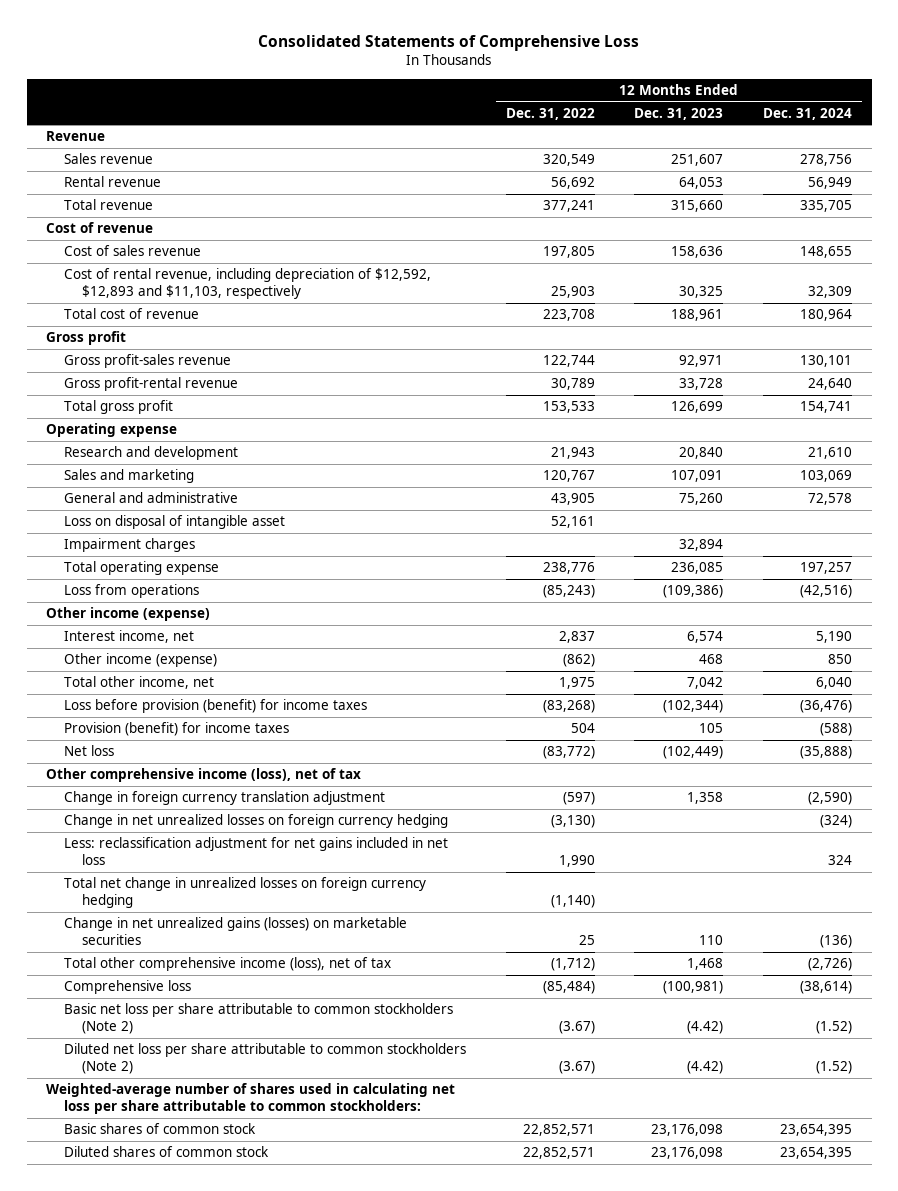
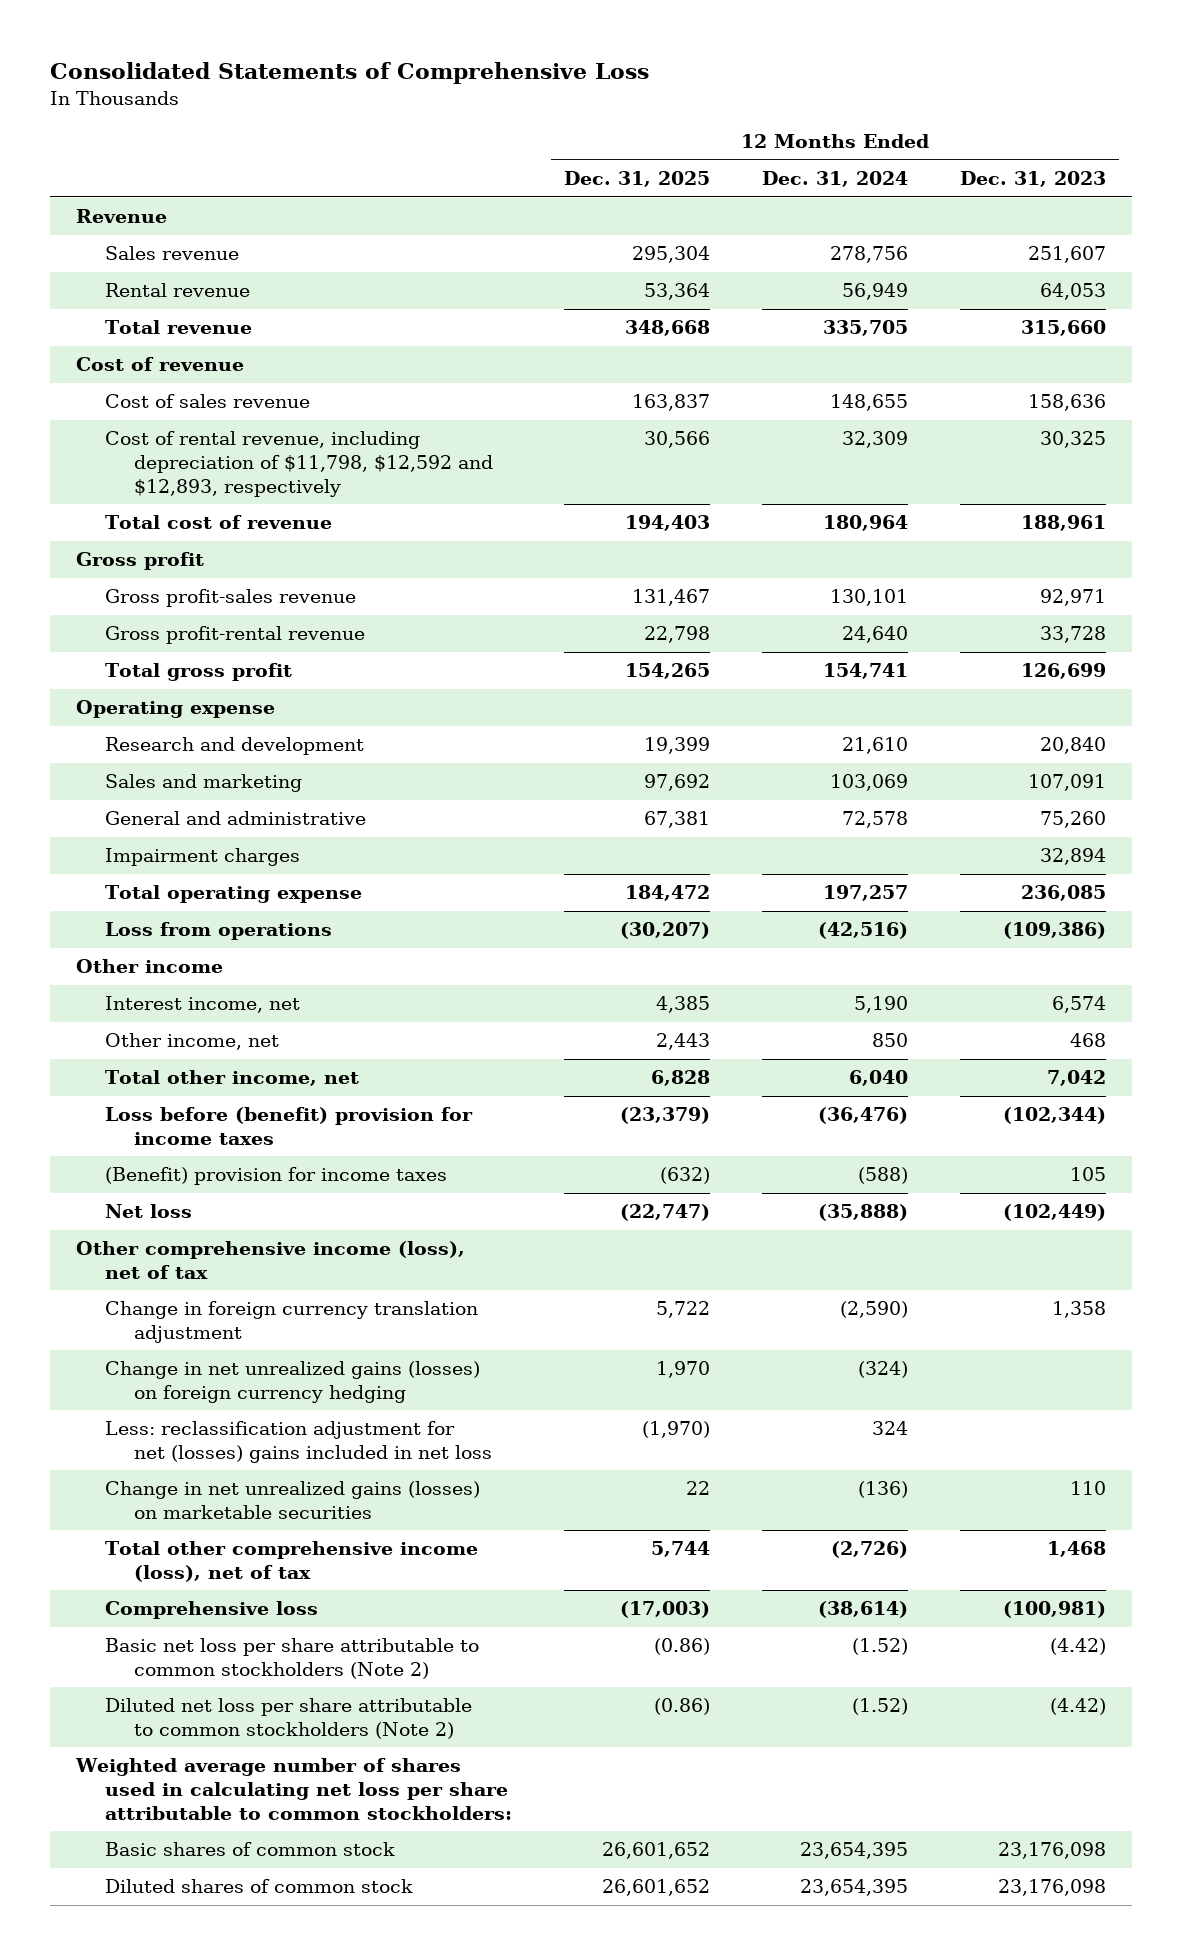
[505,107,595,120] Dec. 31, 2022 -> none
none -> [563,171,710,188] Dec. 31, 2025
[64,268,432,300] Cost of rental revenue, including depreciation of $12,592, $12,893 and $11,103, respectively -> [104,431,493,497] Cost of rental revenue, including depreciation of $11,798, $12,592 and $12,893, respectively
[64,515,286,530] Loss on disposal of intangible asset -> none
[46,607,211,622] Other income (expense) -> [76,959,224,974] Other income
[64,653,218,668] Other income (expense) -> [104,1033,279,1051] Other income, net
[64,699,368,714] Loss before provision (benefit) for income taxes -> [104,1107,473,1145] Loss before (benefit) provision for income taxes
[64,722,290,737] Provision (benefit) for income taxes -> [104,1167,447,1186] (Benefit) provision for income taxes
[64,877,427,909] Total net change in unrealized losses on foreign currency hedging -> none
[64,814,449,829] Change in net unrealized losses on foreign currency hedging -> [104,1361,480,1403] Change in net unrealized gains (losses) on foreign currency hedging
[64,837,449,866] Less: reclassification adjustment for net gains included in net loss -> [104,1421,492,1463] Less: reclassification adjustment for net (losses) gains included in net loss
[46,1083,456,1115] Weighted-average number of shares used in calculating net loss per share attributable to common stockholders: -> [75,1758,512,1820] Weighted average number of shares used in calculating net loss per share attributable to common stockholders:

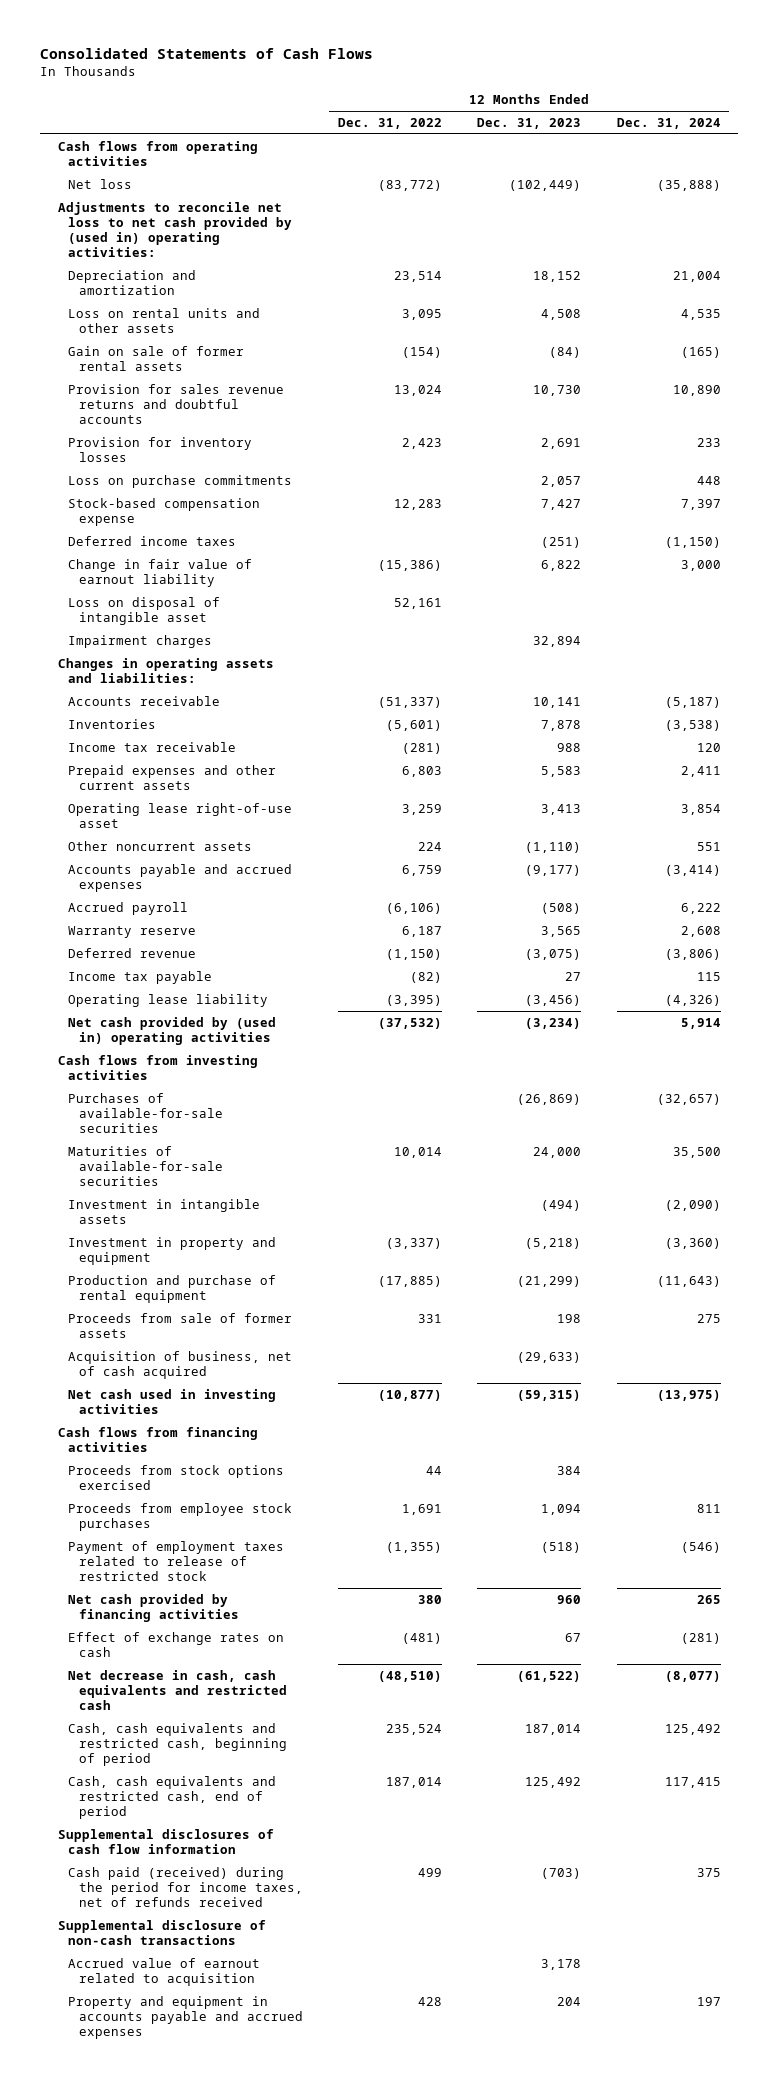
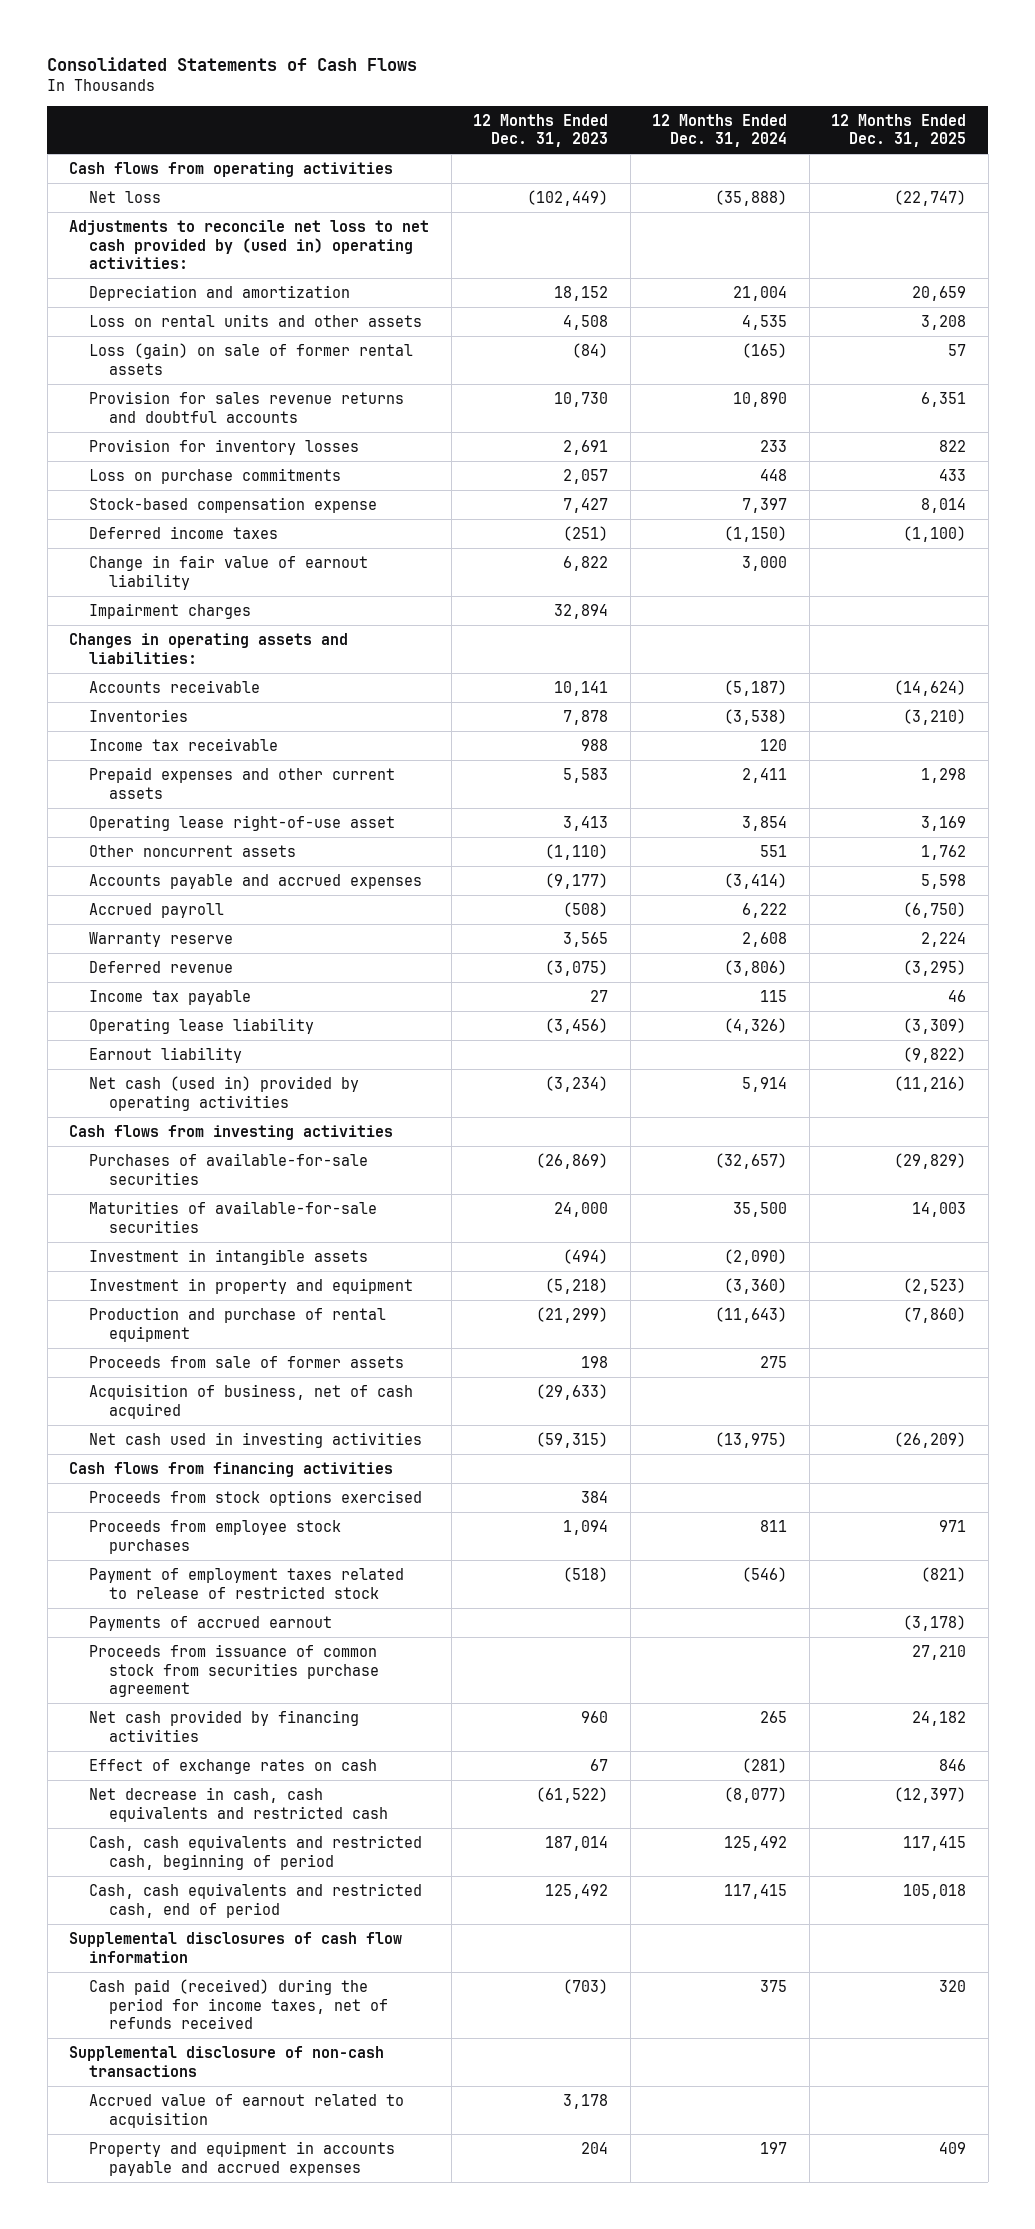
[337,117,442,129] Dec. 31, 2022 -> none
none -> [831,113,967,148] 12 Months Ended Dec. 31, 2025
[68,345,245,371] Gain on sale of former rental assets -> [89,342,414,375] Loss (gain) on sale of former rental assets
[68,596,221,625] Loss on disposal of intangible asset -> none
none -> [89,1046,243,1063] Earnout liability
[68,1016,277,1045] Net cash provided by (used in) operating activities -> [89,1075,360,1111] Net cash (used in) provided by operating activities
none -> [89,1615,333,1631] Payments of accrued earnout
none -> [89,1643,380,1698] Proceeds from issuance of common stock from securities purchase agreement

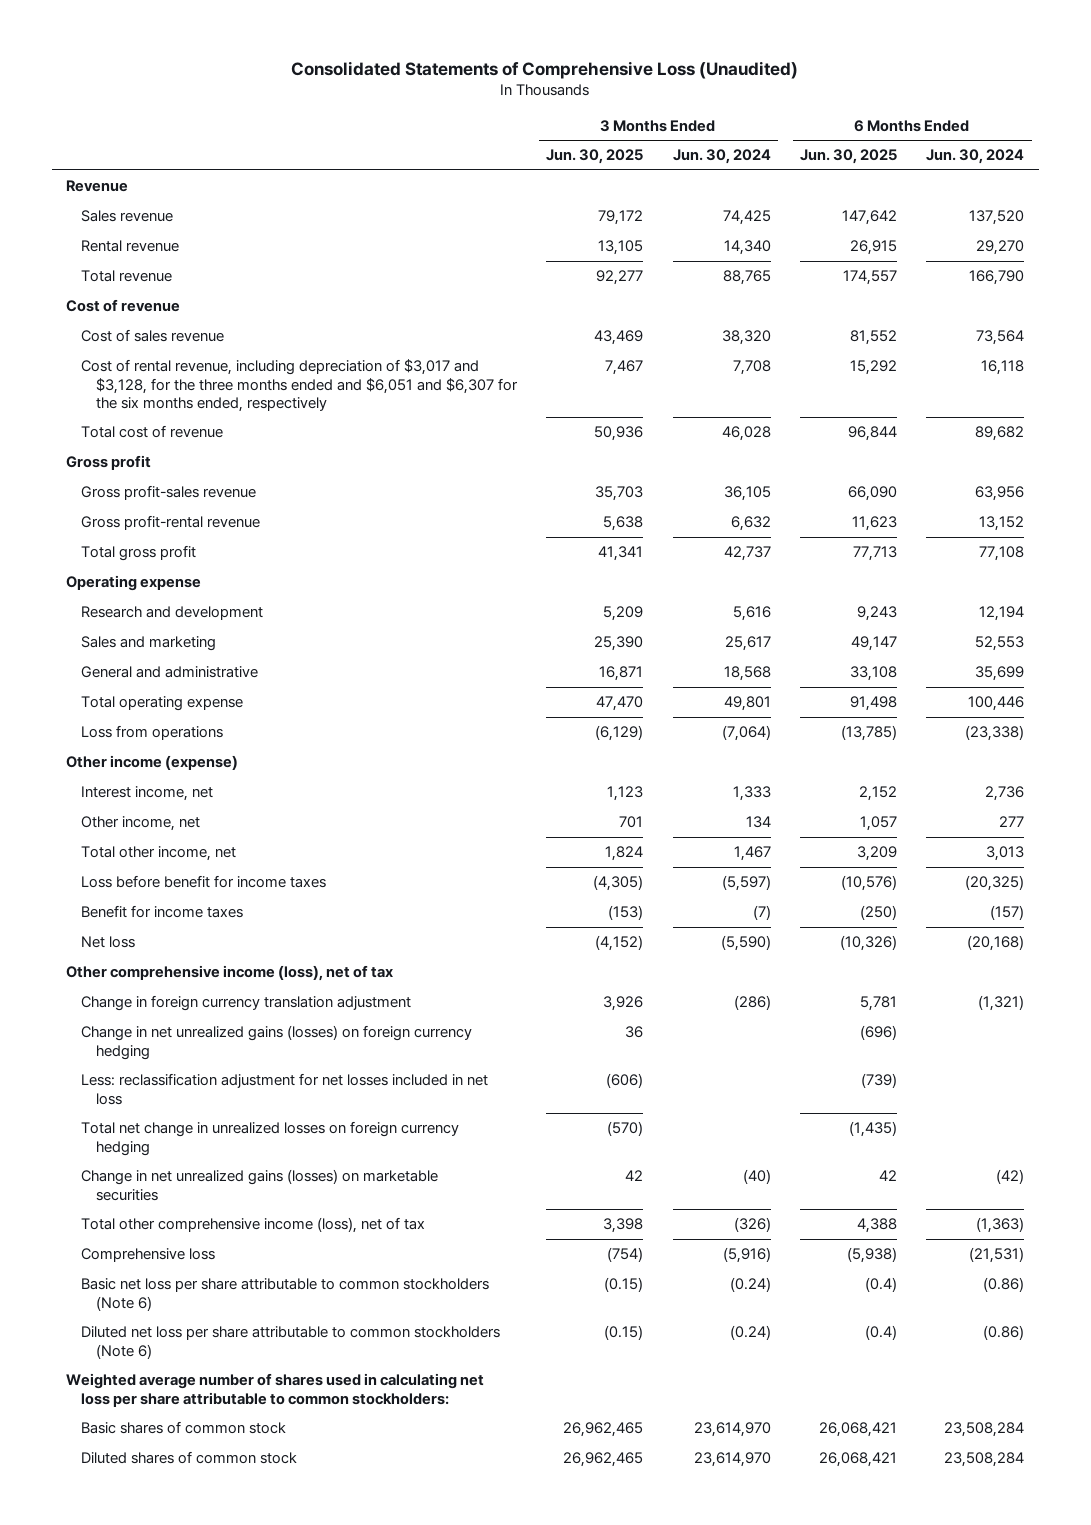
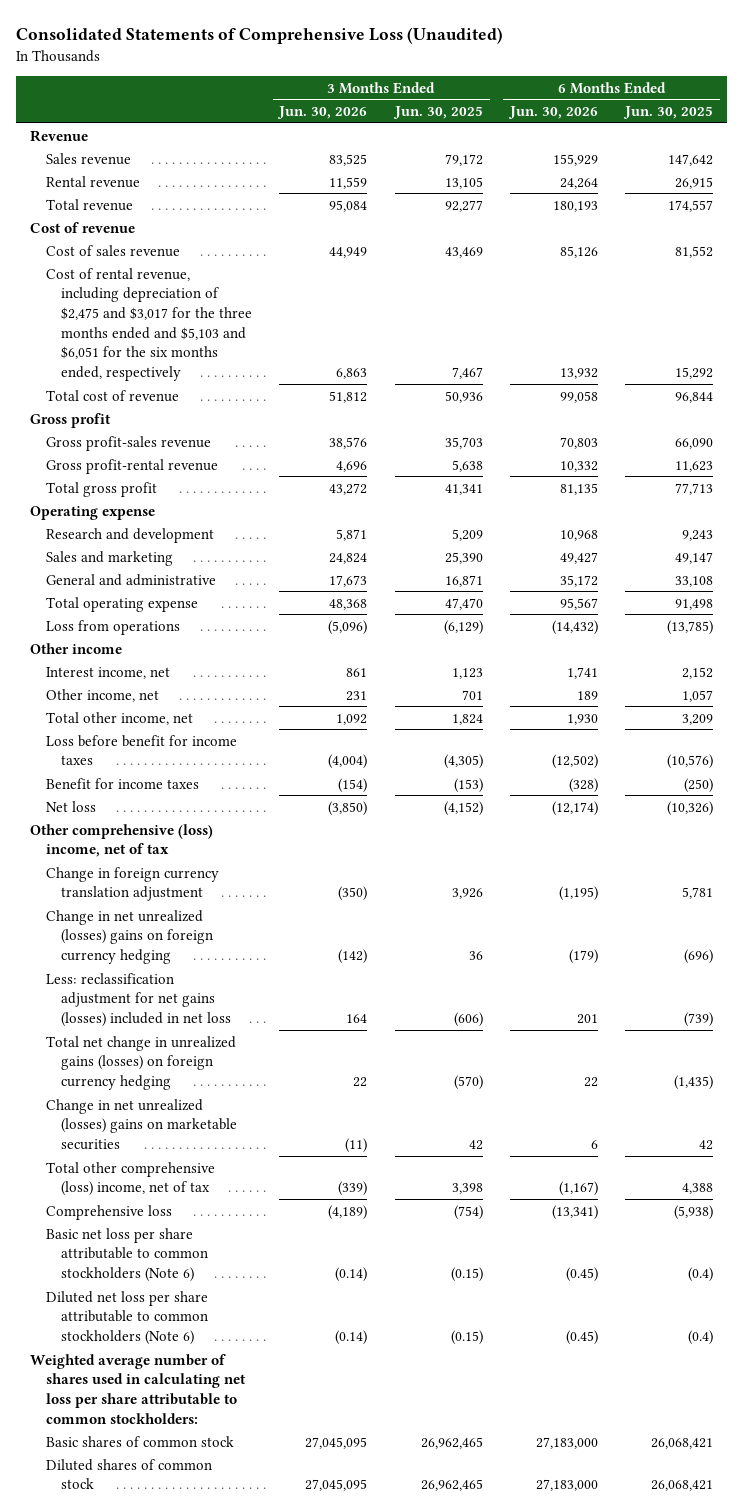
[672,149,771,165] Jun. 30, 2024 -> none
[926,149,1025,165] Jun. 30, 2024 -> none
none -> [277,105,368,119] Jun. 30, 2026
none -> [508,105,599,119] Jun. 30, 2026
[81,359,518,412] Cost of rental revenue, including depreciation of $3,017 and $3,128, for the three months ended and $6,051 and $6,307 for the six months ended, respectively -> [45,267,252,381] Cost of rental revenue, including depreciation of $2,475 and $3,017 for the three months ended and $5,103 and $6,051 for the six months ended, respectively
[66,755,239,771] Other income (expense) -> [30,642,123,654] Other income
[66,965,394,982] Other comprehensive income (loss), net of tax -> [30,823,214,858] Other comprehensive (loss) income, net of tax
[81,1025,473,1060] Change in net unrealized gains (losses) on foreign currency hedging -> [45,909,213,964] Change in net unrealized (losses) gains on foreign currency hedging
[81,1073,489,1105] Less: reclassification adjustment for net losses included in net loss -> [45,972,231,1027] Less: reclassification adjustment for net gains (losses) included in net loss
[81,1121,460,1156] Total net change in unrealized losses on foreign currency hedging -> [45,1035,236,1090] Total net change in unrealized gains (losses) on foreign currency hedging
[81,1169,439,1201] Change in net unrealized gains (losses) on marketable securities -> [45,1098,237,1150] Change in net unrealized (losses) gains on marketable securities
[81,1217,426,1234] Total other comprehensive income (loss), net of tax -> [45,1161,215,1197] Total other comprehensive (loss) income, net of tax

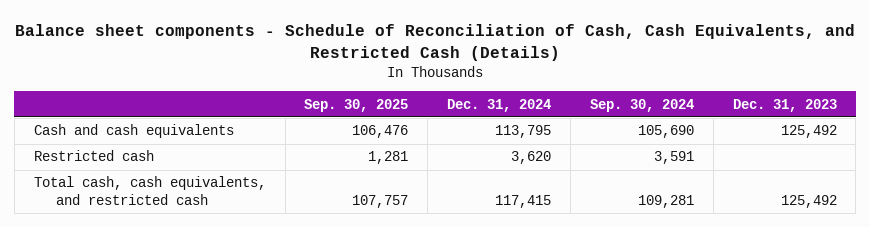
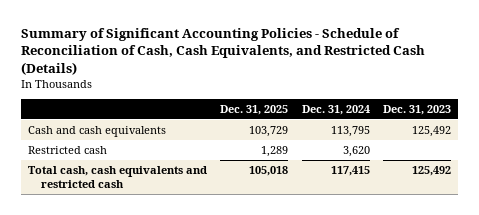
[15,24,856,62] Balance sheet components - Schedule of Reconciliation of Cash, Cash Equivalents, and Restricted Cash (Details) -> [20,28,425,75] Summary of Significant Accounting Policies - Schedule of Reconciliation of Cash, Cash Equivalents, and Restricted Cash (Details)
[304,98,409,112] Sep. 30, 2025 -> none
[589,98,694,112] Sep. 30, 2024 -> none
none -> [220,104,289,115] Dec. 31, 2025
[33,176,266,206] Total cash, cash equivalents, and restricted cash -> [27,165,207,188] Total cash, cash equivalents and restricted cash

